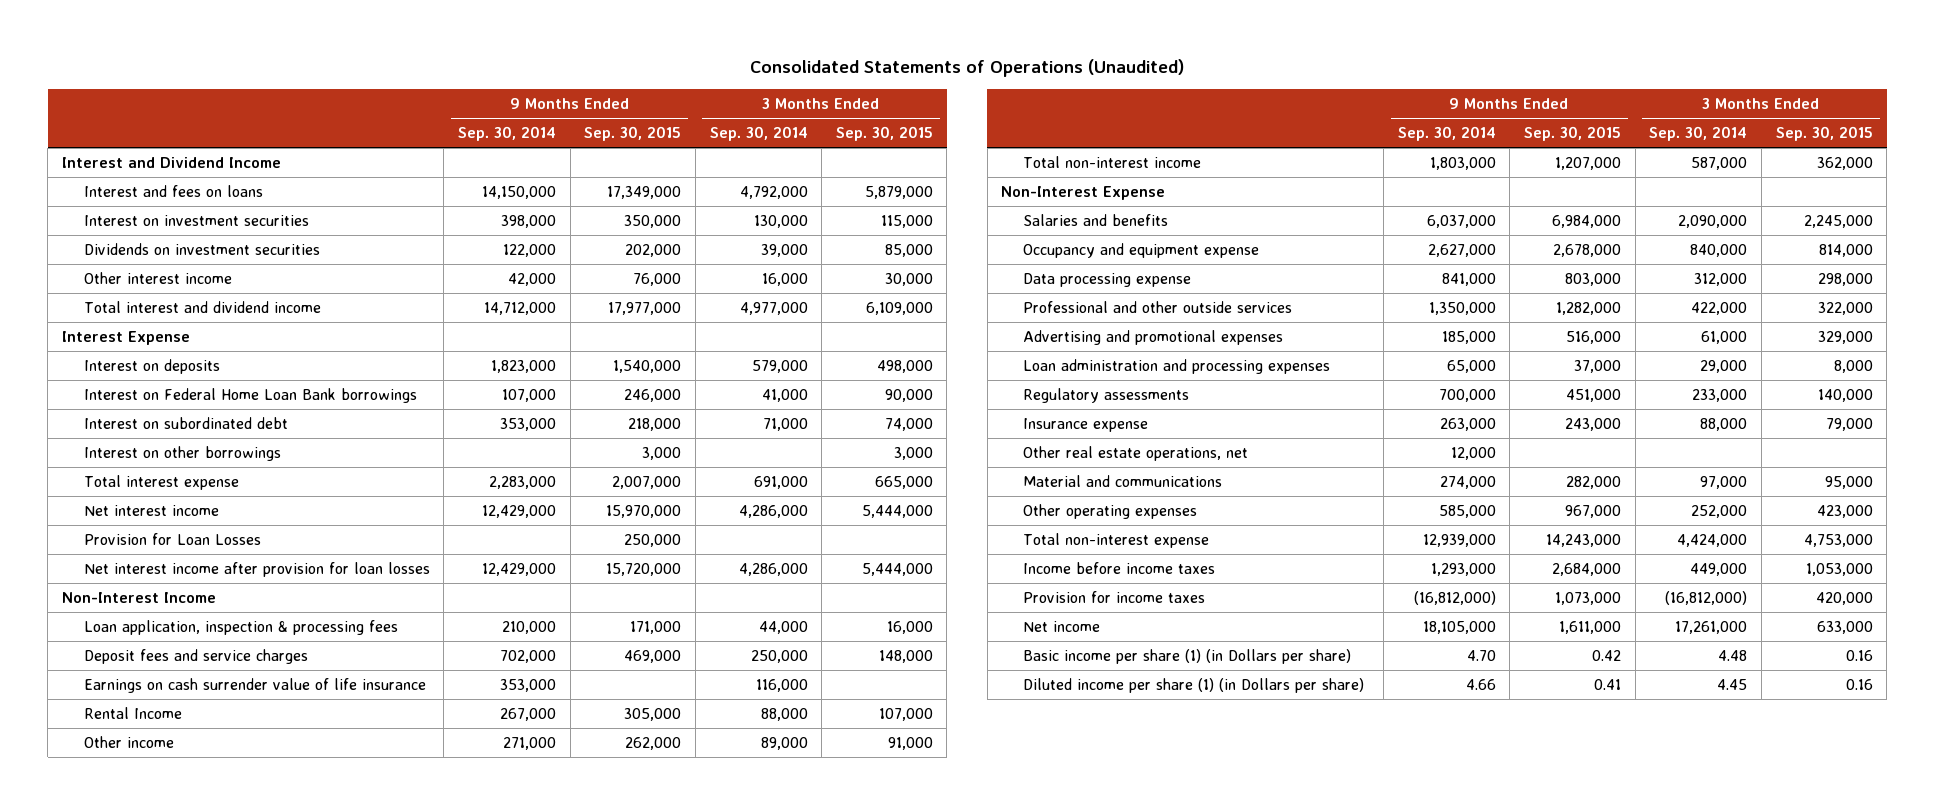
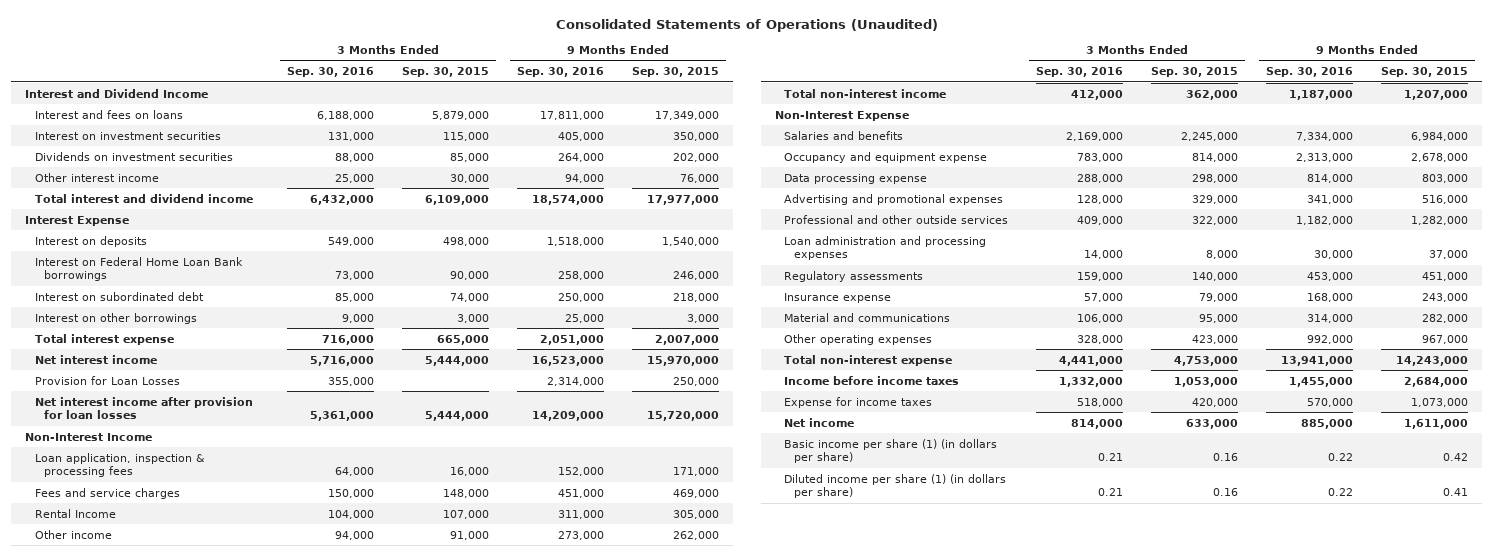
[458,126,557,142] Sep. 30, 2014 -> none
[709,126,808,142] Sep. 30, 2014 -> none
none -> [286,67,374,78] Sep. 30, 2016
none -> [516,67,604,78] Sep. 30, 2016
[83,678,426,694] Earnings on cash surrender value of life insurance -> none
[83,649,308,665] Deposit fees and service charges -> [34,487,180,499] Fees and service charges
[1023,301,1293,314] Professional and other outside services -> [784,214,1009,224] Professional and other outside services
[1023,446,1249,462] Other real estate operations, net -> none
[1023,591,1206,604] Provision for income taxes -> [784,396,933,408] Expense for income taxes
[1023,649,1352,665] Basic income per share (1) (in Dollars per share) -> [784,438,998,464] Basic income per share (1) (in dollars per share)
[1023,678,1365,694] Diluted income per share (1) (in Dollars per share) -> [784,473,1007,499] Diluted income per share (1) (in dollars per share)

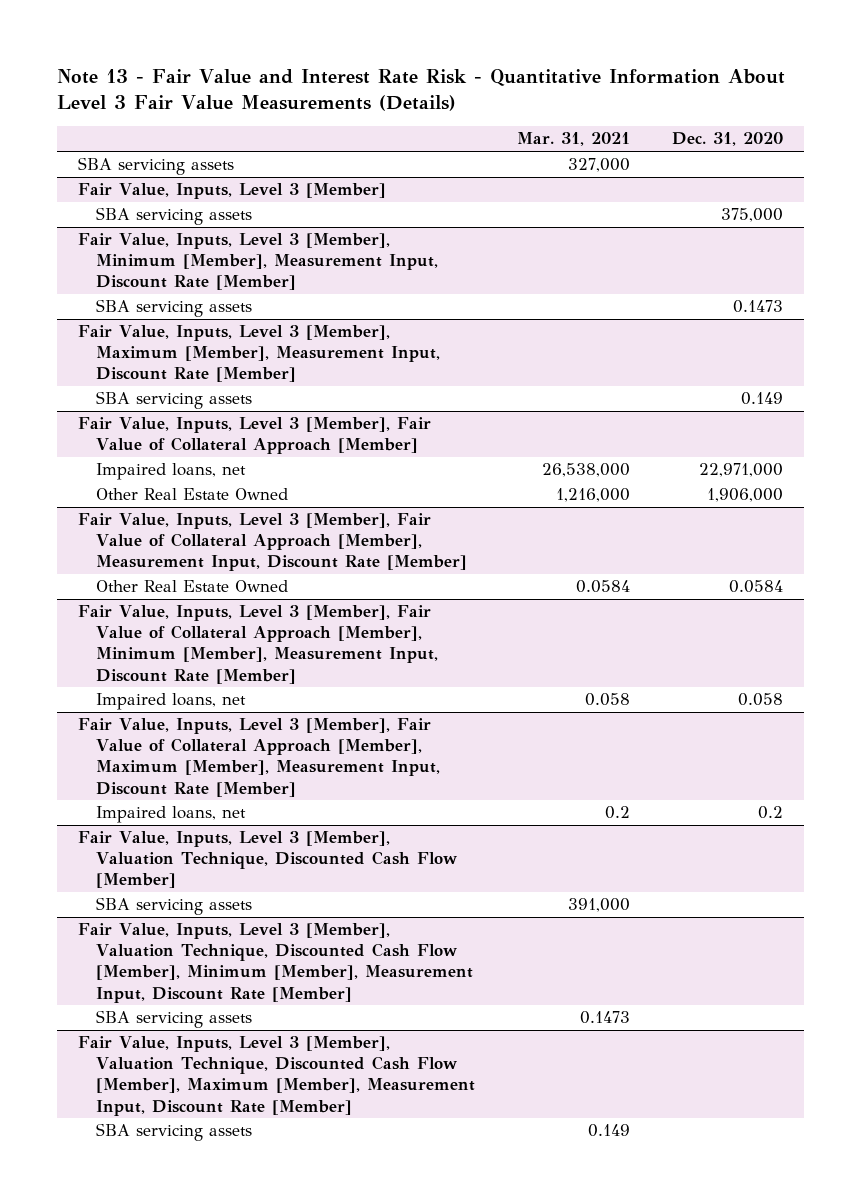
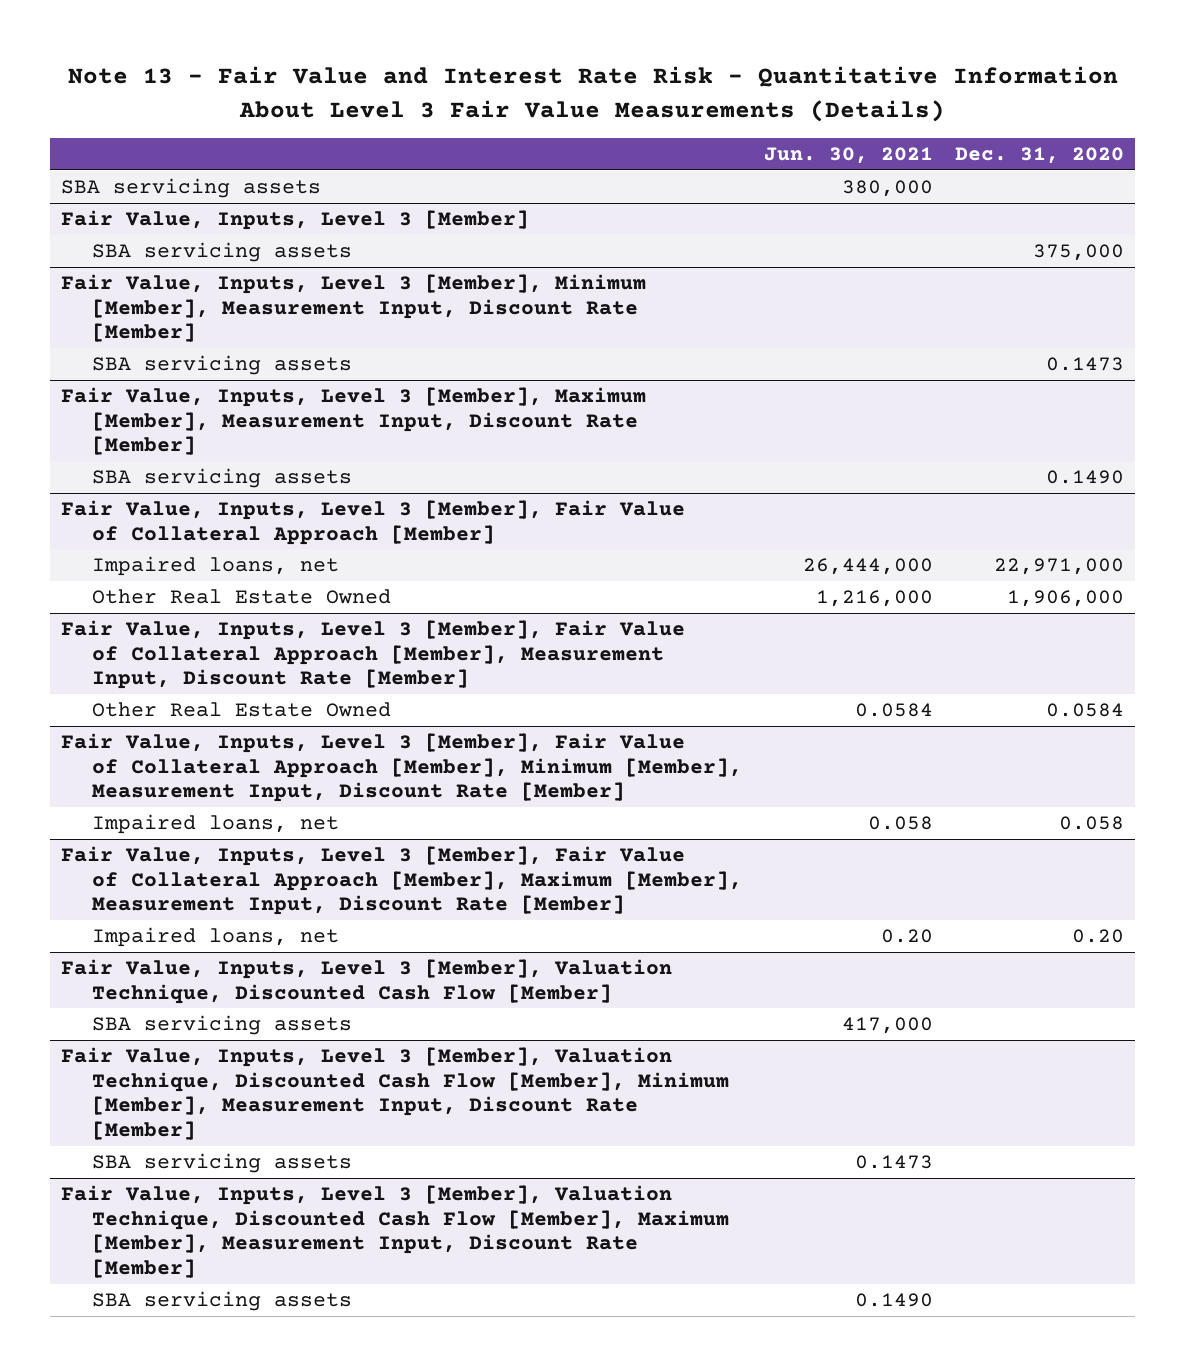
[516,132,630,147] Mar. 31, 2021 -> none
none -> [764,146,934,164] Jun. 30, 2021
[741,392,784,406] 0.149 -> [1046,470,1125,485] 0.1490
[758,806,784,820] 0.2 -> [1072,929,1125,944] 0.20

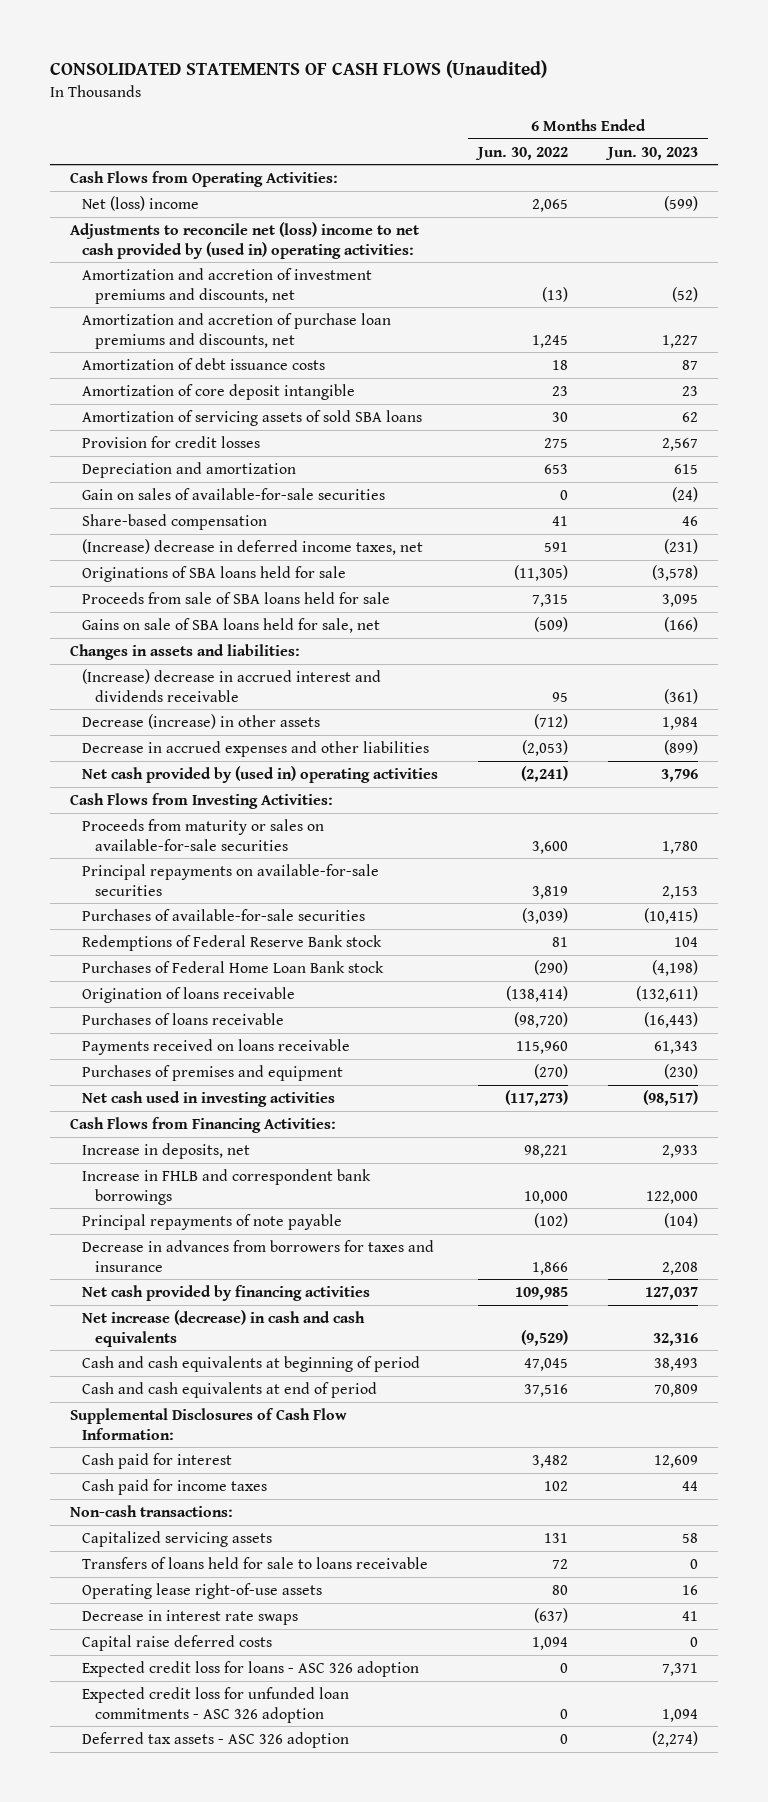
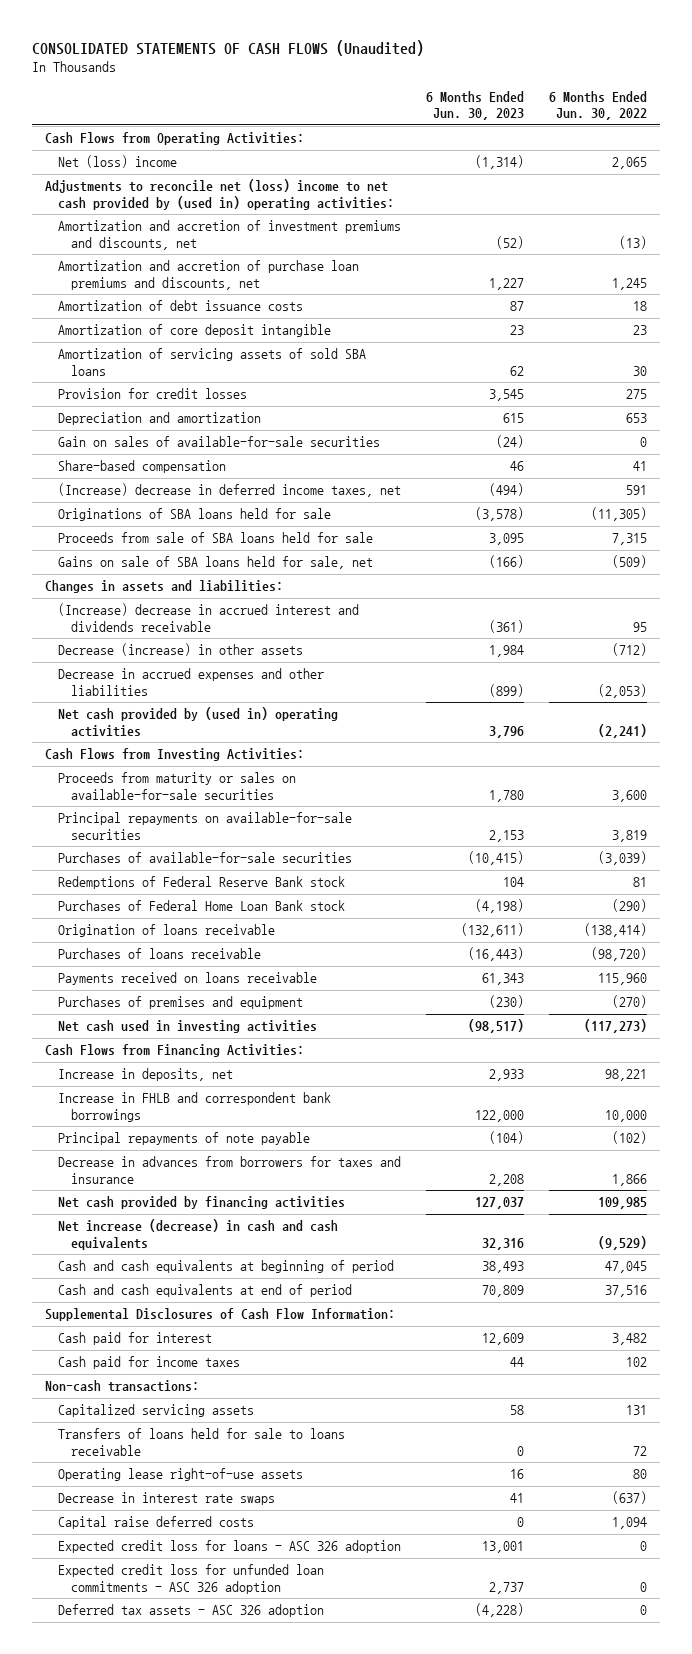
[664,195,699,211] (599) -> [474,155,524,170] (1,314)
[662,437,699,451] 2,567 -> [488,389,524,402] 3,545
[664,538,699,554] (231) -> [488,483,524,497] (494)
[662,1662,699,1676] 7,371 -> [481,1541,524,1554] 13,001
[662,1708,699,1722] 1,094 -> [488,1581,524,1594] 2,737
[652,1730,699,1747] (2,274) -> [474,1603,524,1618] (4,228)

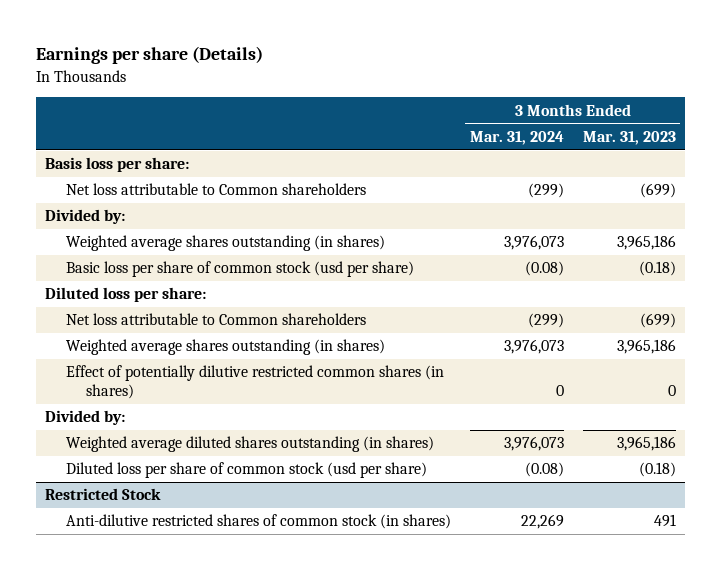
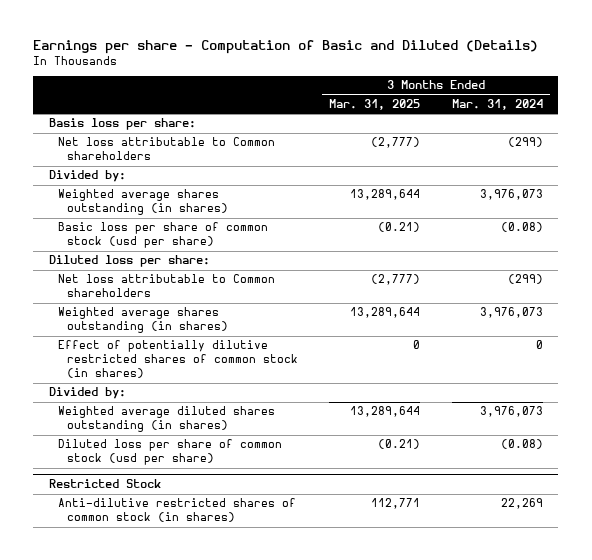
[35,46,263,65] Earnings per share (Details) -> [33,40,539,55] Earnings per share - Computation of Basic and Diluted (Details)
[582,130,676,145] Mar. 31, 2023 -> none
none -> [329,99,421,111] Mar. 31, 2025
[65,365,444,400] Effect of potentially dilutive restricted common shares (in shares) -> [58,340,299,379] Effect of potentially dilutive restricted shares of common stock (in shares)

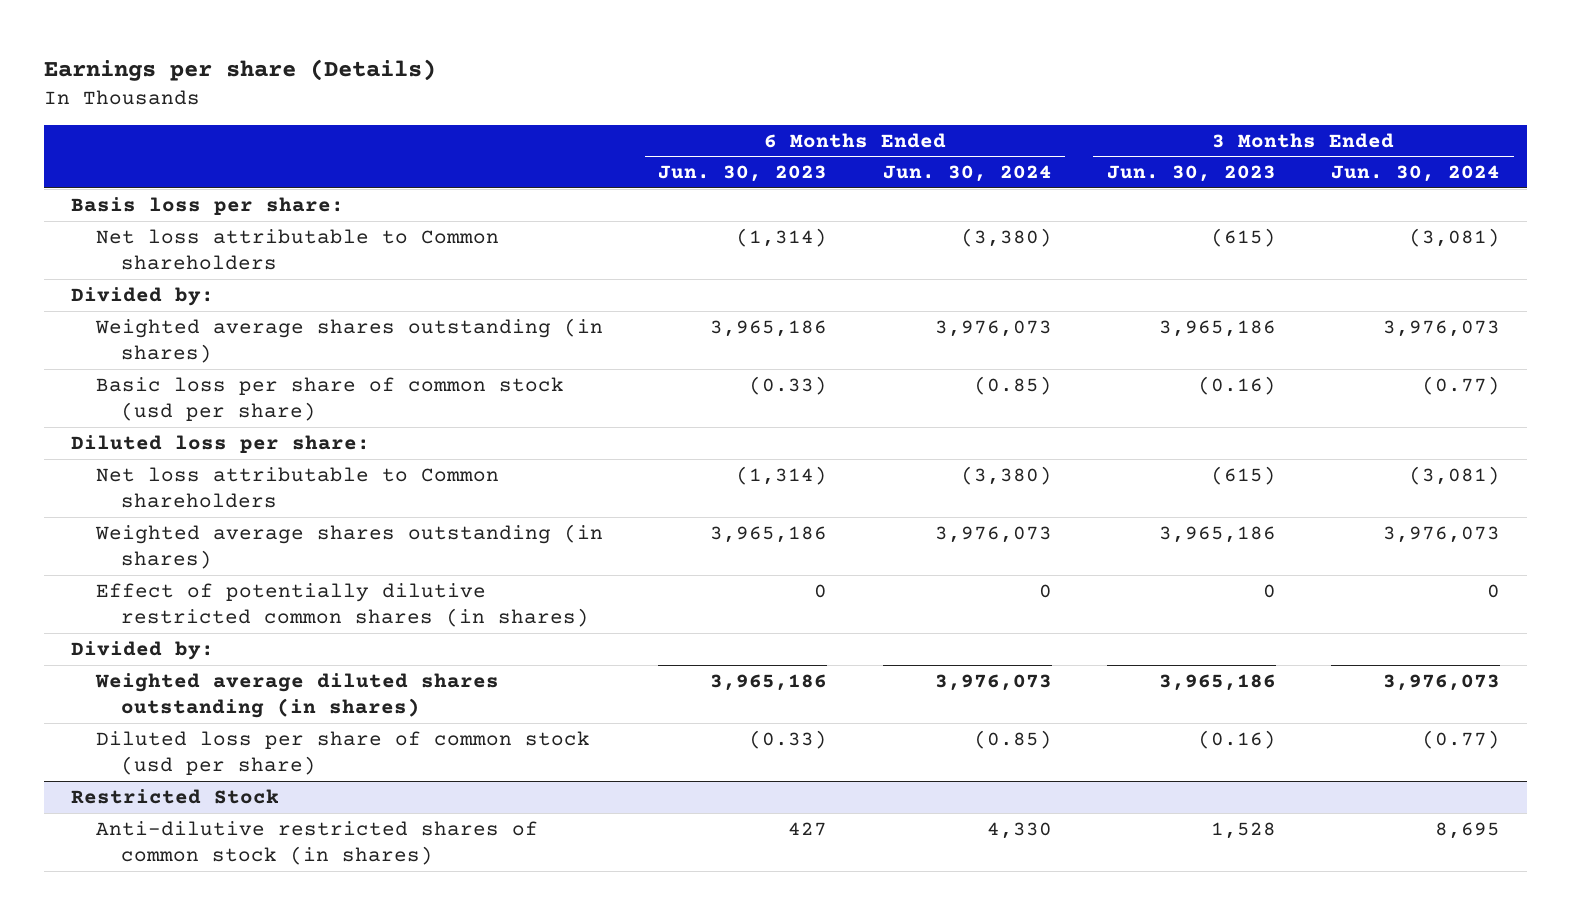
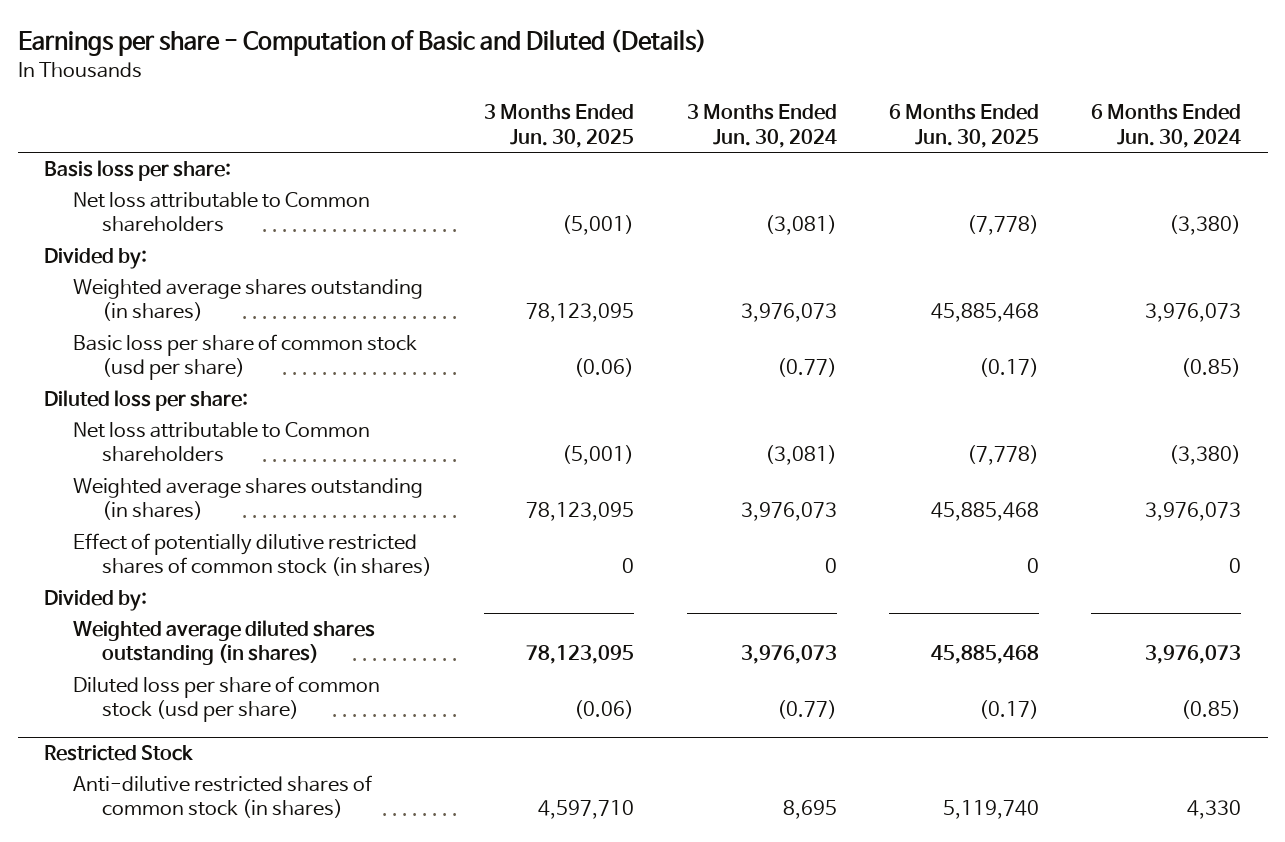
[43,58,436,81] Earnings per share (Details) -> [17,29,707,57] Earnings per share - Computation of Basic and Diluted (Details)
[658,165,828,183] Jun. 30, 2023 -> none
[1106,165,1276,183] Jun. 30, 2023 -> none
none -> [484,104,635,149] 3 Months Ended Jun. 30, 2025
none -> [889,104,1040,149] 6 Months Ended Jun. 30, 2025
[96,582,590,627] Effect of potentially dilutive restricted common shares (in shares) -> [72,532,432,577] Effect of potentially dilutive restricted shares of common stock (in shares)

